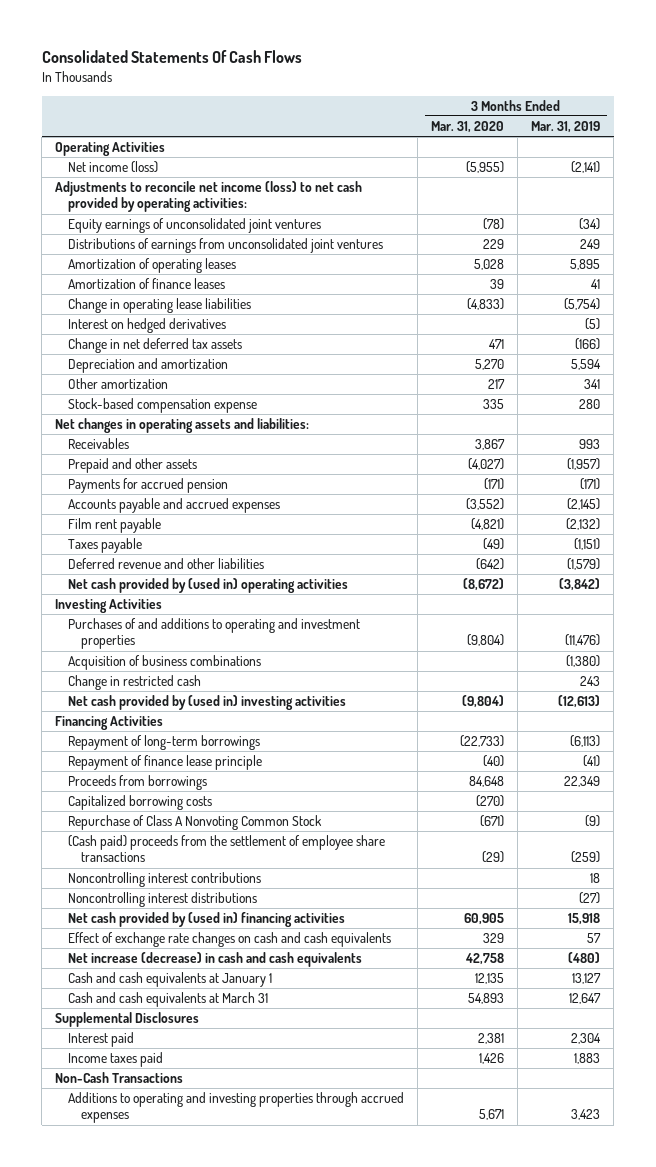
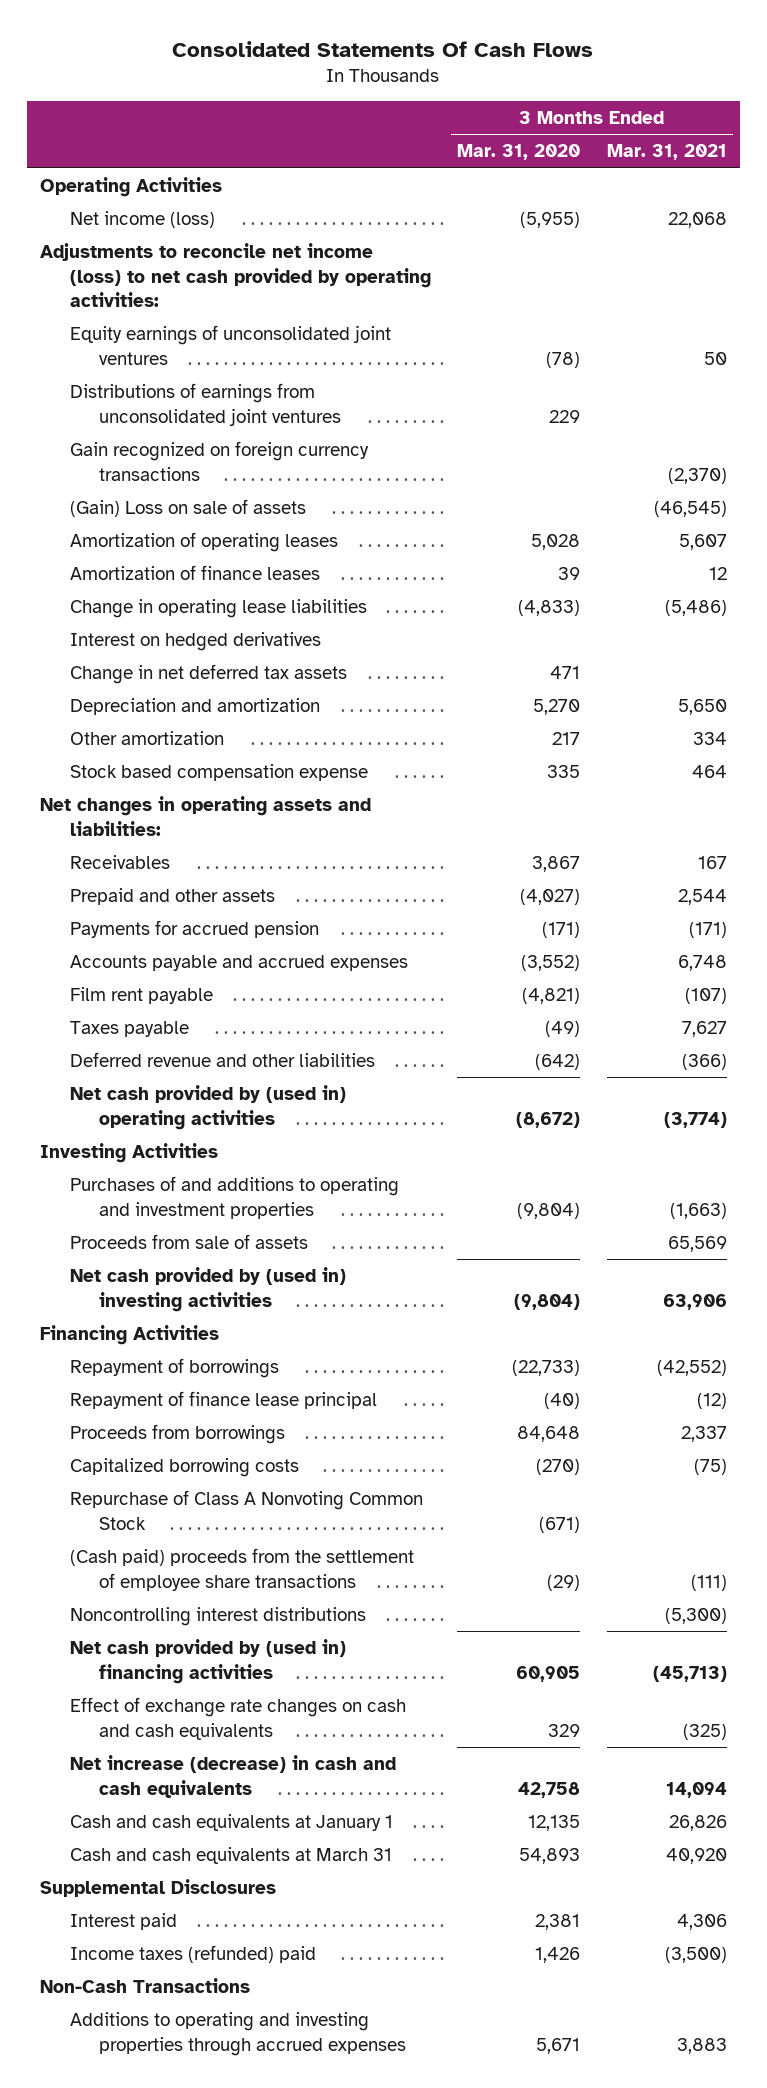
[531,120,601,133] Mar. 31, 2019 -> none
none -> [606,144,727,161] Mar. 31, 2021
none -> [69,441,369,481] Gain recognized on foreign currency transactions
none -> [69,499,306,518] (Gain) Loss on sale of assets
[68,398,258,414] Stock-based compensation expense -> [69,764,368,782] Stock based compensation expense
[68,655,262,671] Acquisition of business combinations -> none
[68,675,202,691] Change in restricted cash -> none
none -> [69,1234,308,1250] Proceeds from sale of assets
[68,735,261,751] Repayment of long-term borrowings -> [69,1358,279,1379] Repayment of borrowings
[68,755,263,771] Repayment of finance lease principle -> [69,1391,377,1410] Repayment of finance lease principal
[68,872,262,888] Noncontrolling interest contributions -> none
[68,1052,164,1068] Income taxes paid -> [69,1945,316,1964] Income taxes (refunded) paid

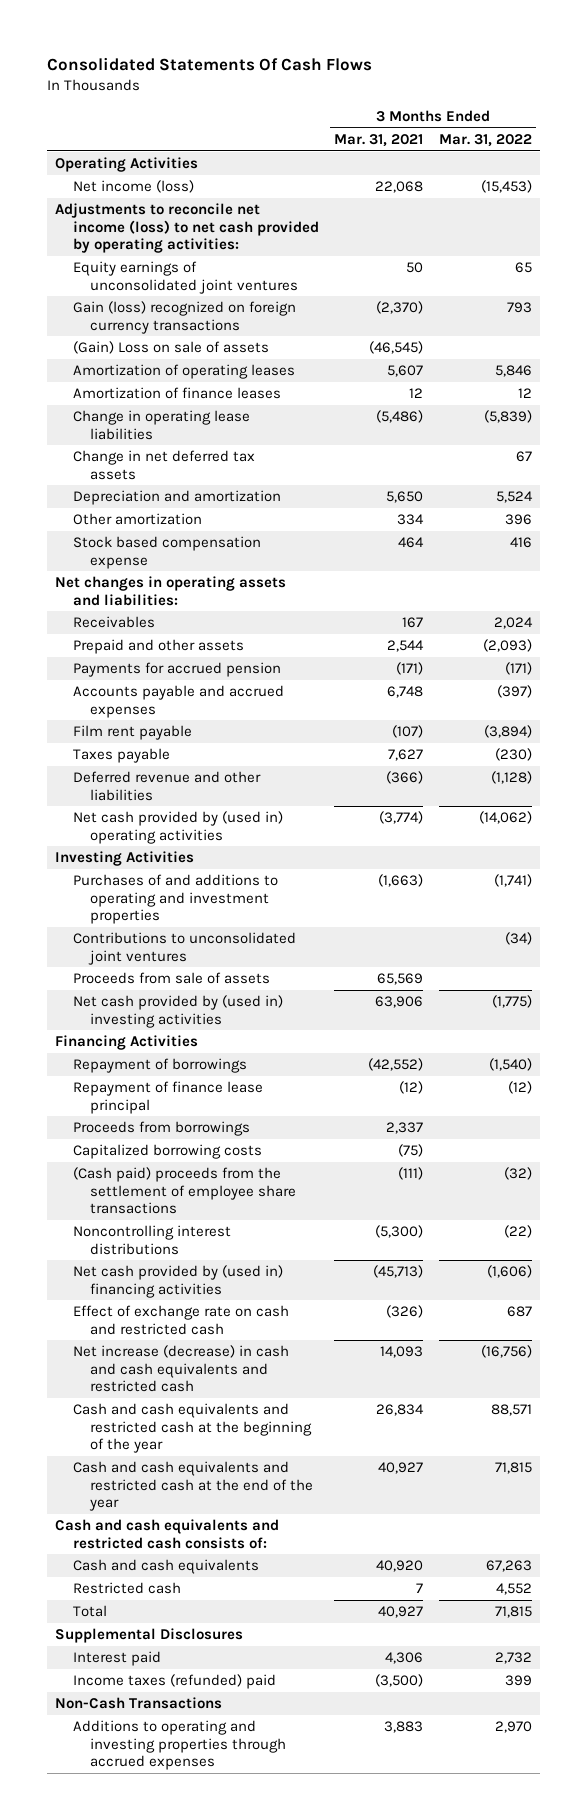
[457,144,581,161] Mar. 31, 2020 -> none
none -> [438,133,532,147] Mar. 31, 2022
[69,383,342,426] Distributions of earnings from unconsolidated joint ventures -> none
[69,441,369,481] Gain recognized on foreign currency transactions -> [72,301,296,334] Gain (loss) recognized on foreign currency transactions
[69,632,321,652] Interest on hedged derivatives -> none
none -> [72,932,296,965] Contributions to unconsolidated joint ventures
[69,1490,423,1530] Repurchase of Class A Nonvoting Common Stock -> none
[69,1697,406,1740] Effect of exchange rate changes on cash and cash equivalents -> [72,1305,289,1335] Effect of exchange rate on cash and restricted cash
[682,1723,727,1740] (325) -> [386,1305,424,1319] (326)
[69,1755,396,1798] Net increase (decrease) in cash and cash equivalents -> [72,1345,289,1392] Net increase (decrease) in cash and cash equivalents and restricted cash
[665,1781,727,1798] 14,094 -> [380,1346,424,1359] 14,093
[69,1814,393,1832] Cash and cash equivalents at January 1 -> [72,1403,312,1453] Cash and cash equivalents and restricted cash at the beginning of the year
[668,1815,727,1832] 26,826 -> [376,1404,425,1417] 26,834
[69,1847,392,1865] Cash and cash equivalents at March 31 -> [72,1461,313,1511] Cash and cash equivalents and restricted cash at the end of the year
[665,1848,727,1865] 40,920 -> [378,1462,424,1475] 40,927
none -> [55,1519,280,1549] Cash and cash equivalents and restricted cash consists of:
none -> [72,1559,259,1575] Cash and cash equivalents
none -> [72,1582,181,1595] Restricted cash
none -> [72,1605,107,1618] Total

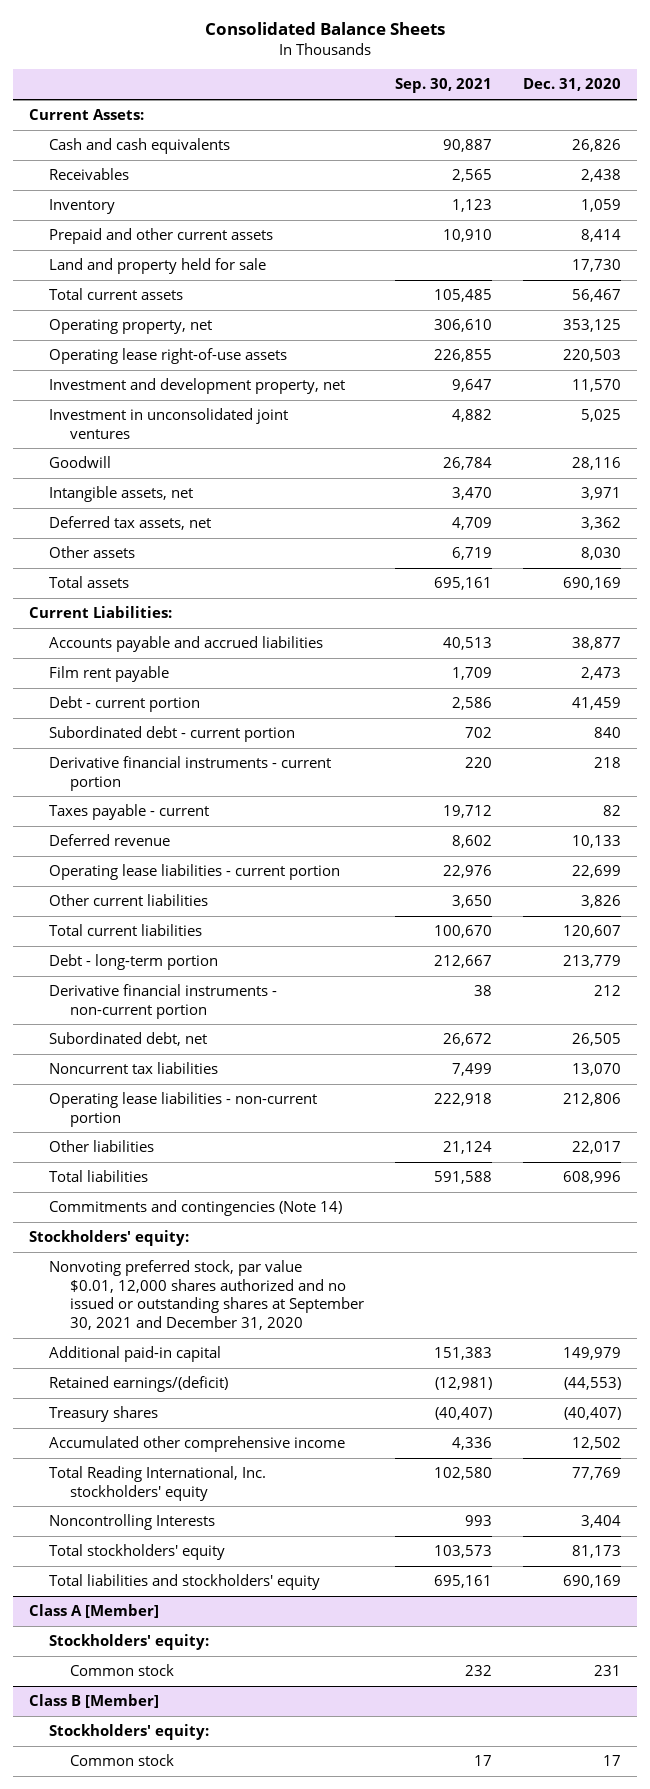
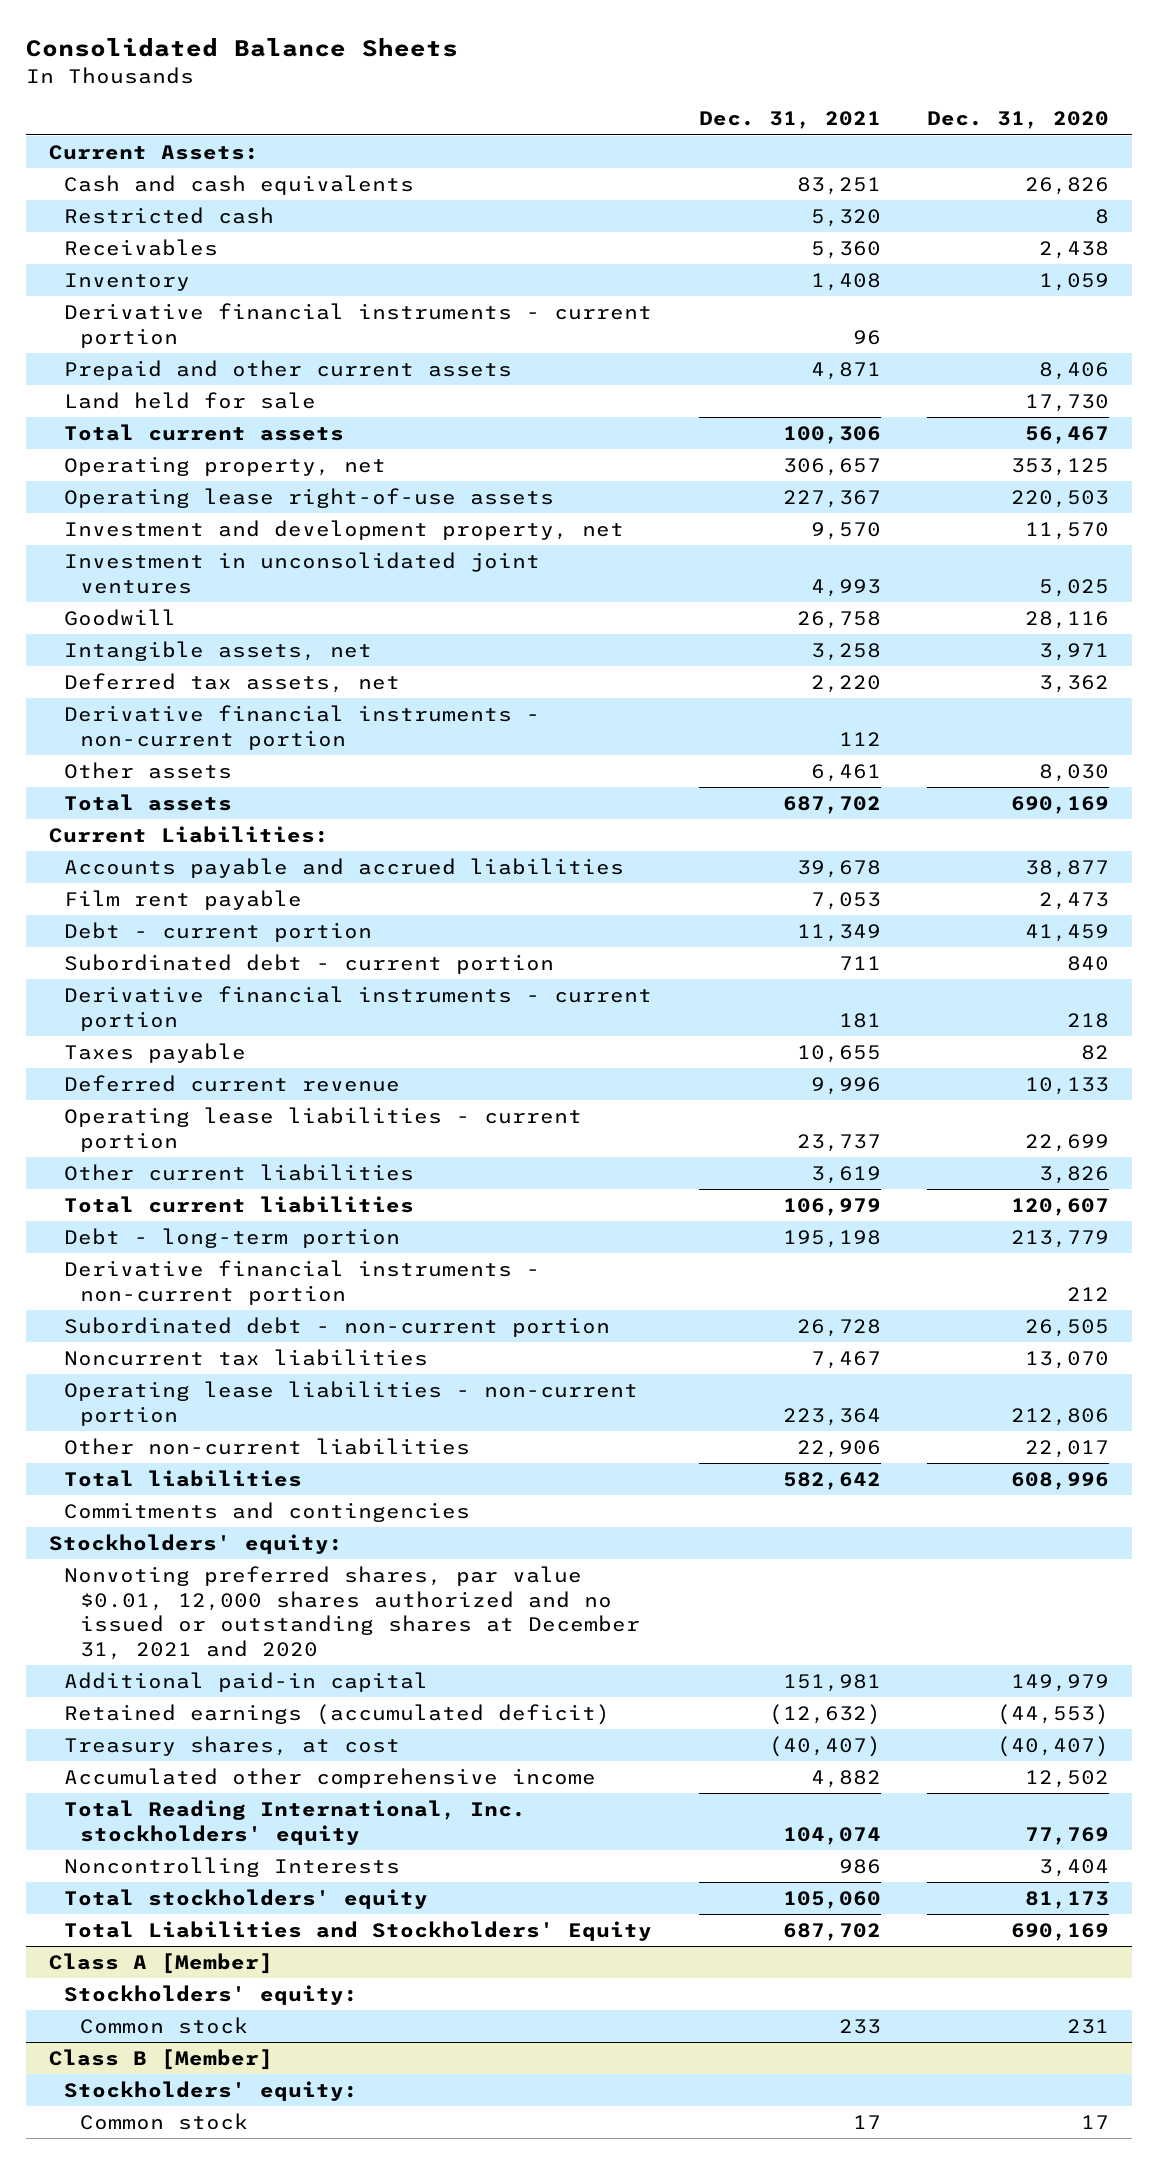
[395,78,493,94] Sep. 30, 2021 -> none
none -> [698,111,881,130] Dec. 31, 2021
none -> [64,207,275,225] Restricted cash
none -> [64,303,653,348] Derivative financial instruments - current portion
[581,228,622,242] 8,414 -> [1038,362,1109,381] 8,406
[49,257,267,274] Land and property held for sale -> [64,392,317,410] Land held for sale
none -> [64,705,541,750] Derivative financial instruments - non-current portion
[49,803,210,820] Taxes payable - current -> [64,1043,247,1064] Taxes payable
[49,833,171,846] Deferred revenue -> [64,1075,401,1093] Deferred current revenue
[49,1031,208,1046] Subordinated debt, net -> [64,1317,611,1338] Subordinated debt - non-current portion
[49,1139,155,1152] Other liabilities -> [64,1438,471,1456] Other non-current liabilities
[49,1199,343,1216] Commitments and contingencies (Note 14) -> [64,1502,471,1523] Commitments and contingencies
[49,1259,364,1330] Nonvoting preferred stock, par value $0.01, 12,000 shares authorized and no issued or outstanding shares at September 30, 2021 and December 31, 2020 -> [64,1566,641,1661] Nonvoting preferred shares, par value $0.01, 12,000 shares authorized and no issued or outstanding shares at December 31, 2021 and 2020
[49,1375,229,1392] Retained earnings/(deficit) -> [64,1704,611,1726] Retained earnings (accumulated deficit)
[49,1405,159,1422] Treasury shares -> [64,1736,401,1757] Treasury shares, at cost
[49,1573,321,1590] Total liabilities and stockholders' equity -> [64,1921,653,1942] Total Liabilities and Stockholders' Equity

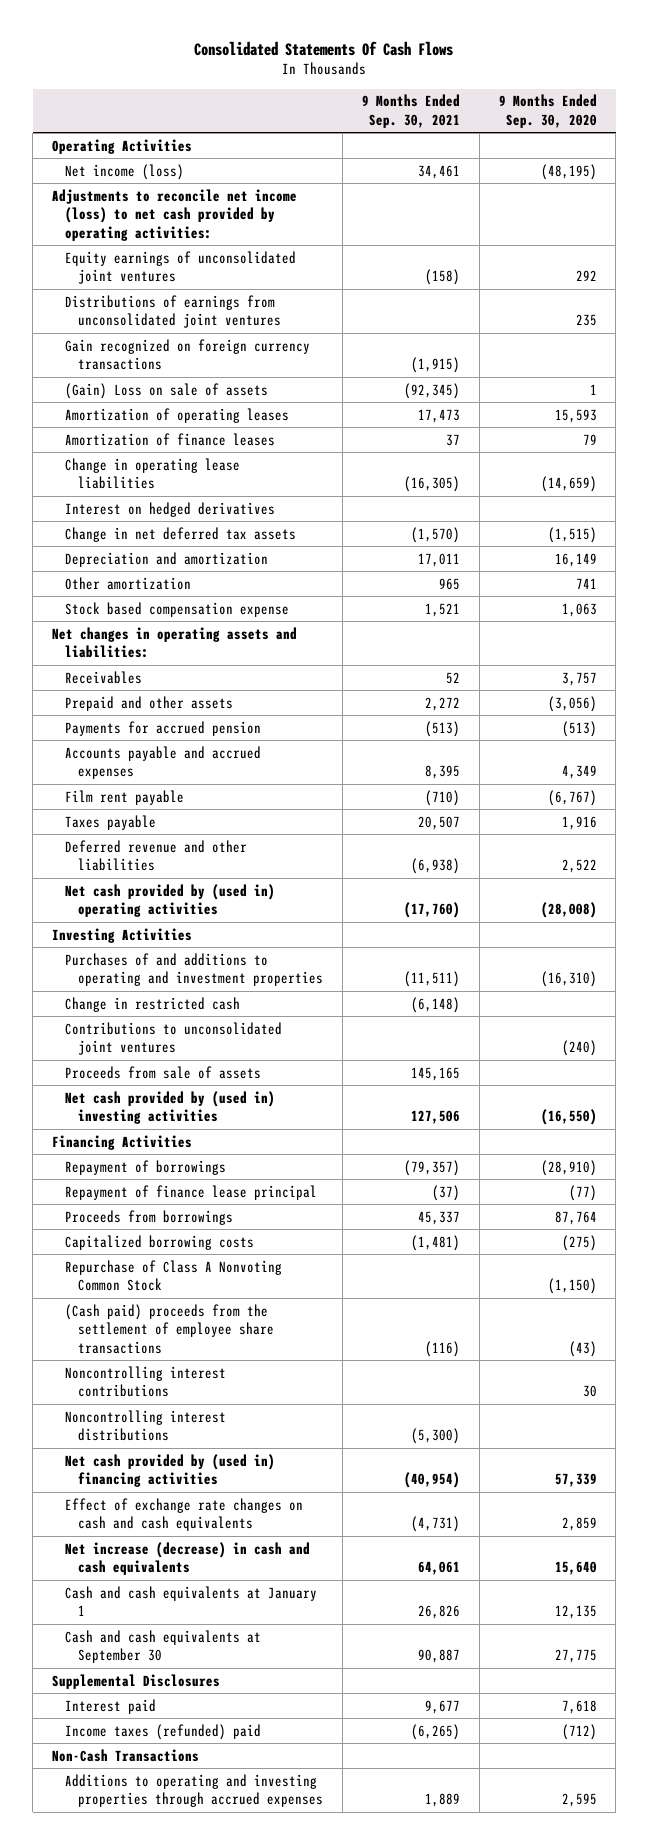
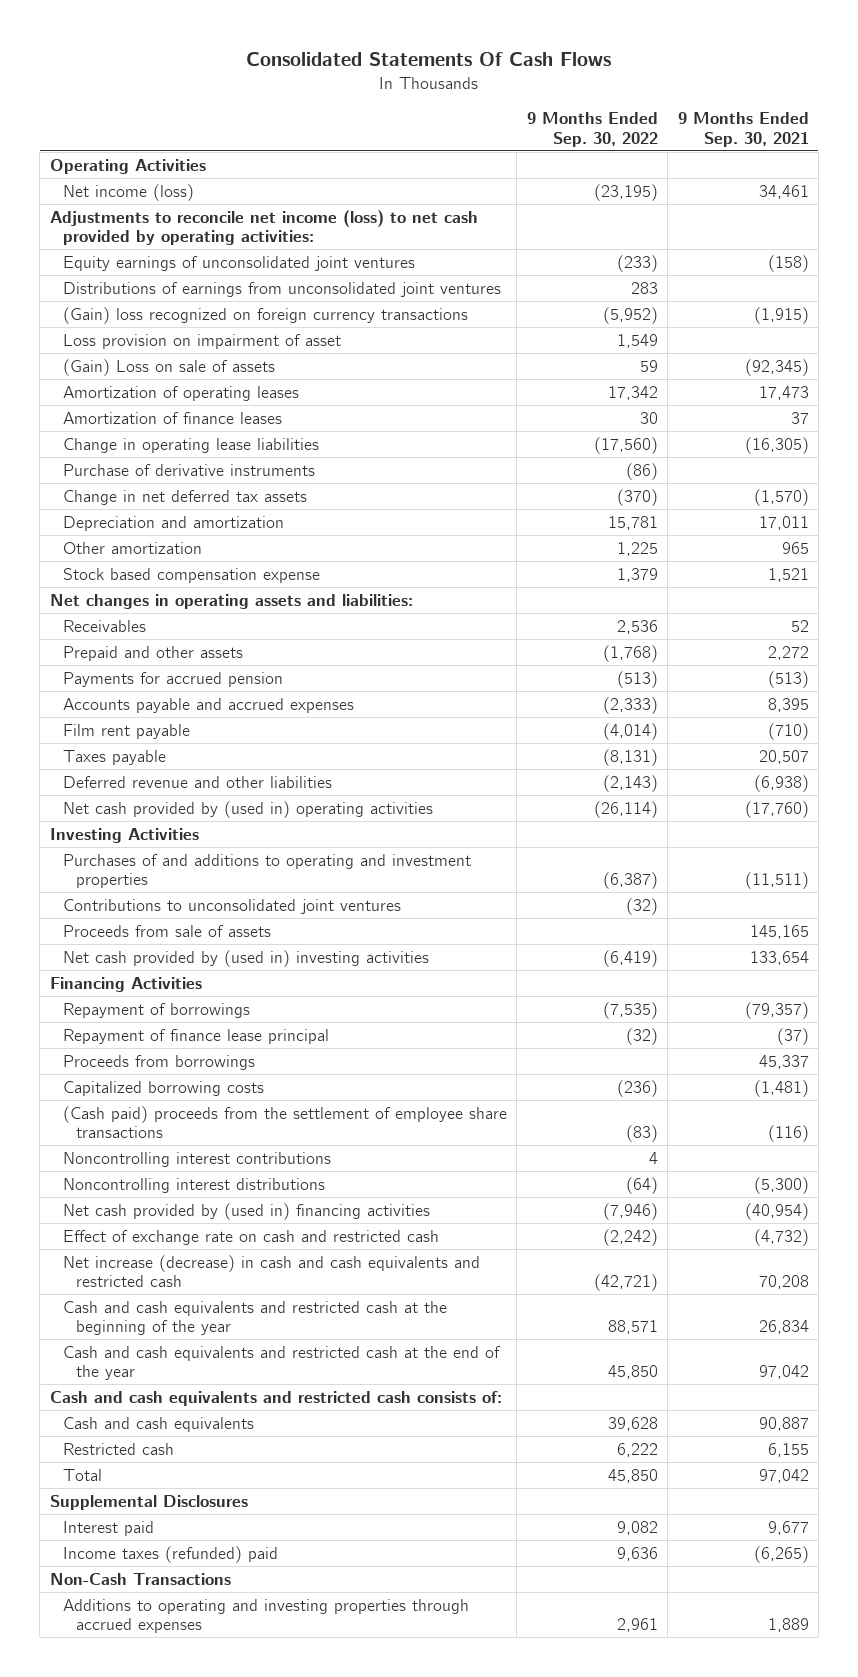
[498,94,597,128] 9 Months Ended Sep. 30, 2020 -> none
none -> [526,112,658,147] 9 Months Ended Sep. 30, 2022
[65,338,311,371] Gain recognized on foreign currency transactions -> [63,306,469,324] (Gain) loss recognized on foreign currency transactions
none -> [63,333,342,349] Loss provision on impairment of asset
[65,501,276,517] Interest on hedged derivatives -> none
none -> [63,463,316,476] Purchase of derivative instruments
[65,996,241,1012] Change in restricted cash -> none
[410,1110,460,1125] 127,506 -> [749,950,809,965] 133,654
[65,1259,283,1292] Repurchase of Class A Nonvoting Common Stock -> none
[65,1497,304,1532] Effect of exchange rate changes on cash and cash equivalents -> [63,1229,440,1245] Effect of exchange rate on cash and restricted cash
[410,1516,460,1533] (4,731) -> [753,1228,809,1246] (4,732)
[65,1541,311,1576] Net increase (decrease) in cash and cash equivalents -> [63,1254,481,1288] Net increase (decrease) in cash and cash equivalents and restricted cash
[417,1561,460,1576] 64,061 -> [758,1275,809,1290] 70,208
[65,1585,318,1617] Cash and cash equivalents at January 1 -> [63,1300,448,1336] Cash and cash equivalents and restricted cash at the beginning of the year
[417,1605,460,1620] 26,826 -> [758,1320,809,1335] 26,834
[65,1629,262,1664] Cash and cash equivalents at September 30 -> [63,1345,502,1381] Cash and cash equivalents and restricted cash at the end of the year
[417,1649,460,1664] 90,887 -> [758,1365,809,1380] 97,042
none -> [49,1390,502,1406] Cash and cash equivalents and restricted cash consists of:
none -> [63,1416,255,1432] Cash and cash equivalents
none -> [63,1442,175,1455] Restricted cash
none -> [63,1468,103,1481] Total

